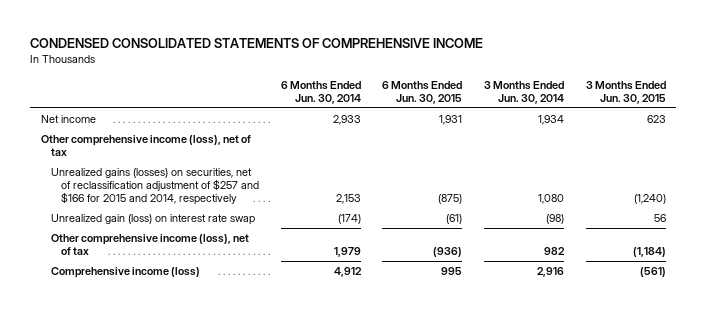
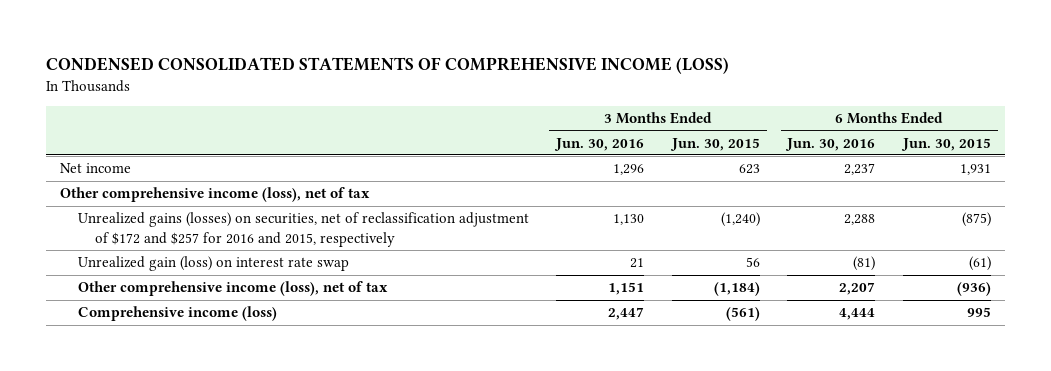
[30,37,484,48] CONDENSED CONSOLIDATED STATEMENTS OF COMPREHENSIVE INCOME -> [46,57,730,75] CONDENSED CONSOLIDATED STATEMENTS OF COMPREHENSIVE INCOME (LOSS)
[280,80,361,104] 6 Months Ended Jun. 30, 2014 -> none
[483,80,564,104] 3 Months Ended Jun. 30, 2014 -> none
none -> [554,137,645,151] Jun. 30, 2016
none -> [785,137,876,151] Jun. 30, 2016
[51,168,260,206] Unrealized gains (losses) on securities, net of reclassification adjustment of $257 and $166 for 2015 and 2014, respectively -> [77,212,529,247] Unrealized gains (losses) on securities, net of reclassification adjustment of $172 and $257 for 2016 and 2015, respectively

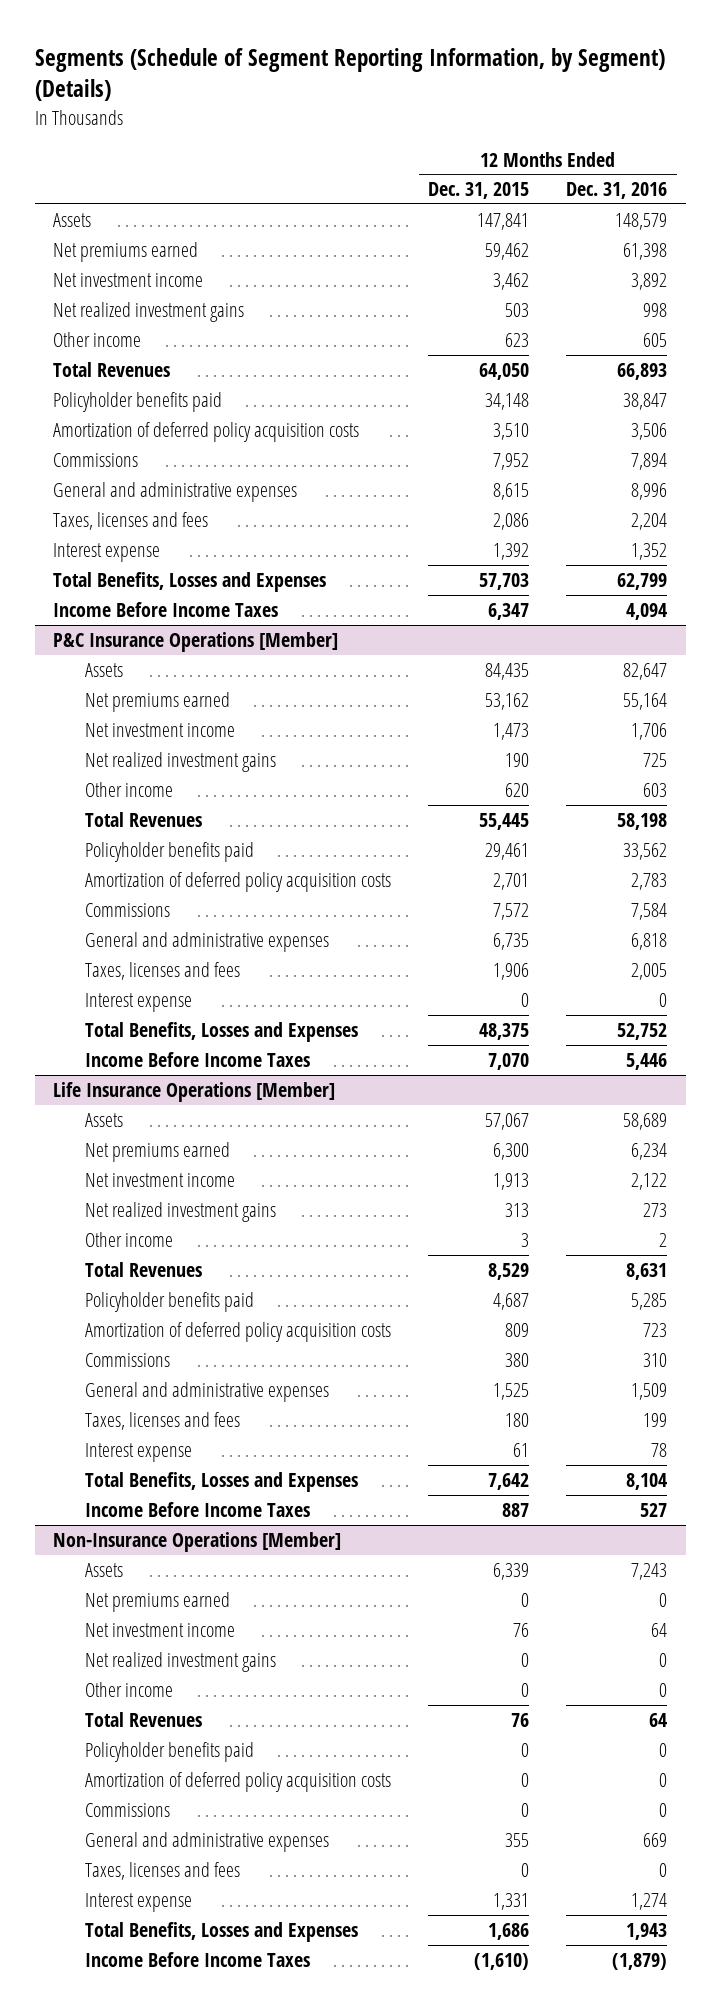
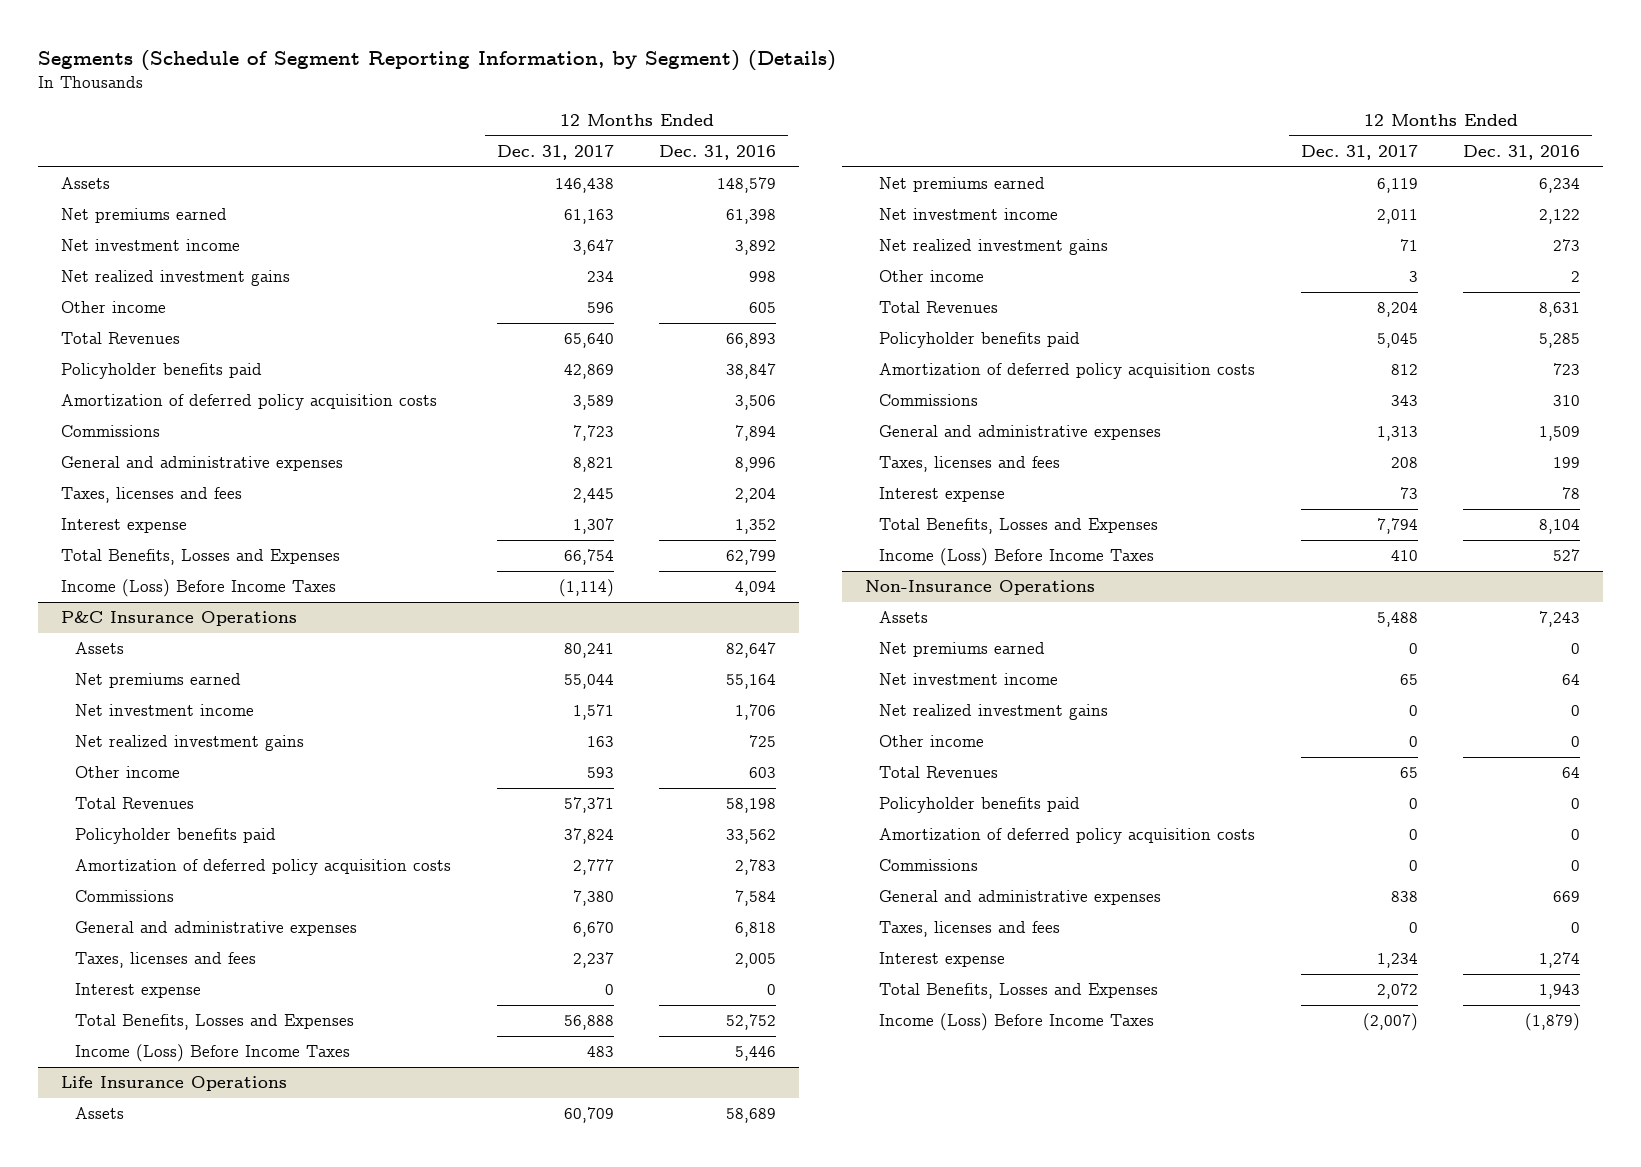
[428,182,530,200] Dec. 31, 2015 -> none
none -> [496,145,614,161] Dec. 31, 2017
[53,601,279,617] Income Before Income Taxes -> [60,579,336,598] Income (Loss) Before Income Taxes
[53,631,339,652] P&C Insurance Operations [Member] -> [60,611,297,627] P&C Insurance Operations
[84,1051,310,1067] Income Before Income Taxes -> [75,1044,351,1063] Income (Loss) Before Income Taxes
[53,1081,336,1102] Life Insurance Operations [Member] -> [60,1076,287,1092] Life Insurance Operations
[84,1501,310,1517] Income Before Income Taxes -> [879,548,1155,567] Income (Loss) Before Income Taxes
[53,1531,342,1552] Non-Insurance Operations [Member] -> [864,580,1095,596] Non-Insurance Operations
[84,1951,310,1967] Income Before Income Taxes -> [879,1013,1155,1032] Income (Loss) Before Income Taxes

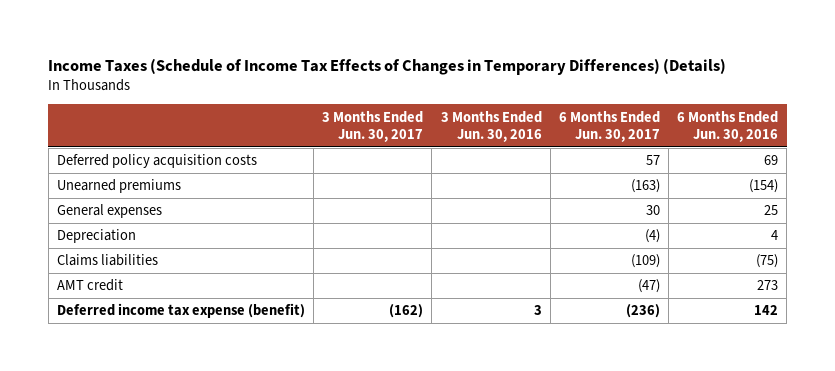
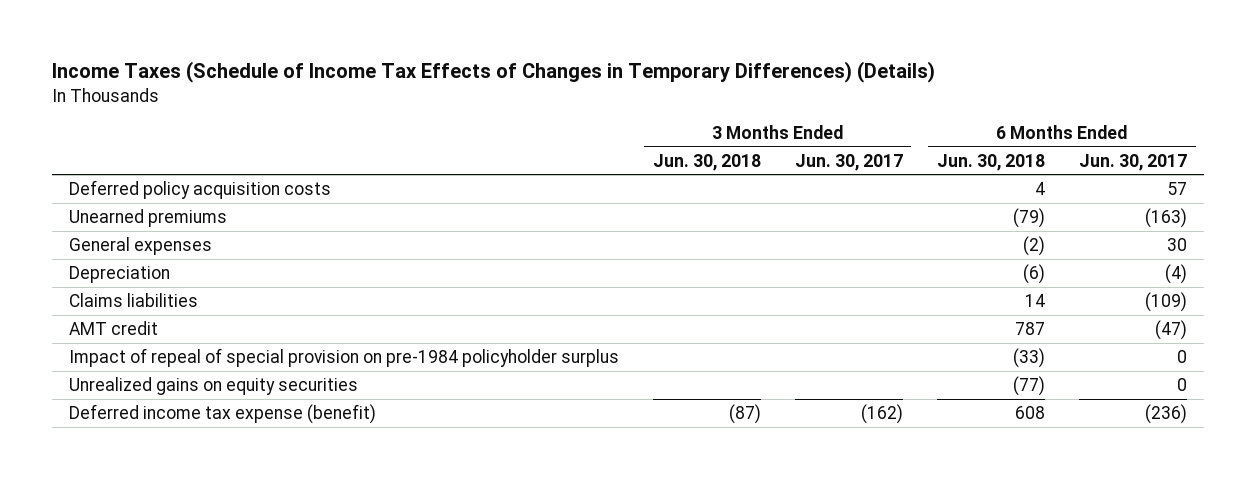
[440,110,542,142] 3 Months Ended Jun. 30, 2016 -> none
[677,110,779,142] 6 Months Ended Jun. 30, 2016 -> none
none -> [652,153,761,171] Jun. 30, 2018
none -> [936,153,1045,171] Jun. 30, 2018
none -> [68,347,619,367] Impact of repeal of special provision on pre-1984 policyholder surplus
none -> [68,376,358,395] Unrealized gains on equity securities

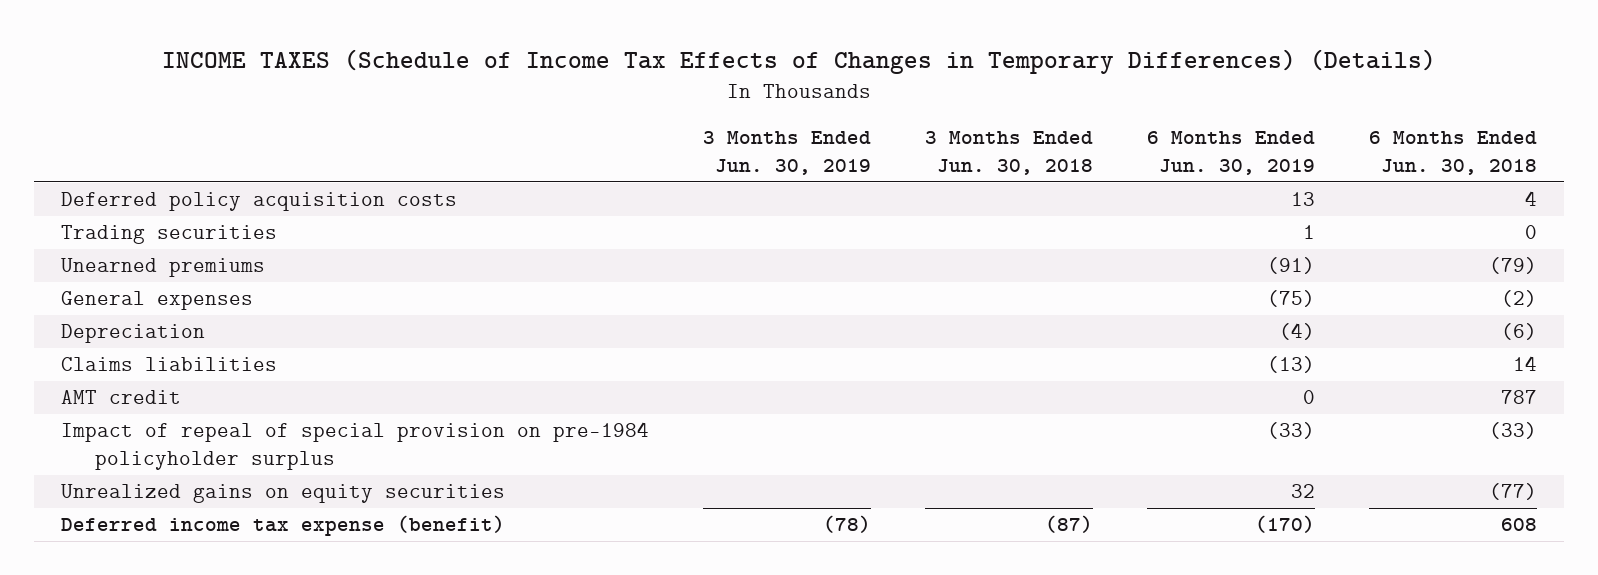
[51,61,935,84] Income Taxes (Schedule of Income Tax Effects of Changes in Temporary Differences) (Details) -> [161,49,1436,75] INCOME TAXES (Schedule of Income Tax Effects of Changes in Temporary Differences) (Details)
[794,153,903,171] Jun. 30, 2017 -> none
[1078,153,1187,171] Jun. 30, 2017 -> none
none -> [702,130,871,175] 3 Months Ended Jun. 30, 2019
none -> [1146,130,1315,175] 6 Months Ended Jun. 30, 2019
none -> [60,225,277,245] Trading securities

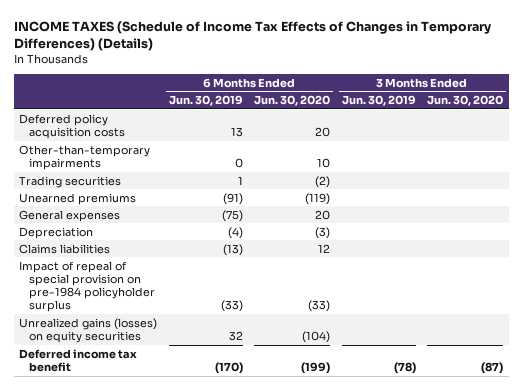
[924,130,1093,175] 3 Months Ended Jun. 30, 2018 -> none
[1368,130,1537,175] 6 Months Ended Jun. 30, 2018 -> none
none -> [254,95,331,107] Jun. 30, 2020
none -> [426,95,503,107] Jun. 30, 2020
none -> [19,144,151,170] Other-than-temporary impairments
[60,390,181,405] AMT credit -> none
[60,484,505,504] Unrealized gains on equity securities -> [19,317,158,343] Unrealized gains (losses) on equity securities
[60,515,505,537] Deferred income tax expense (benefit) -> [19,348,138,372] Deferred income tax benefit

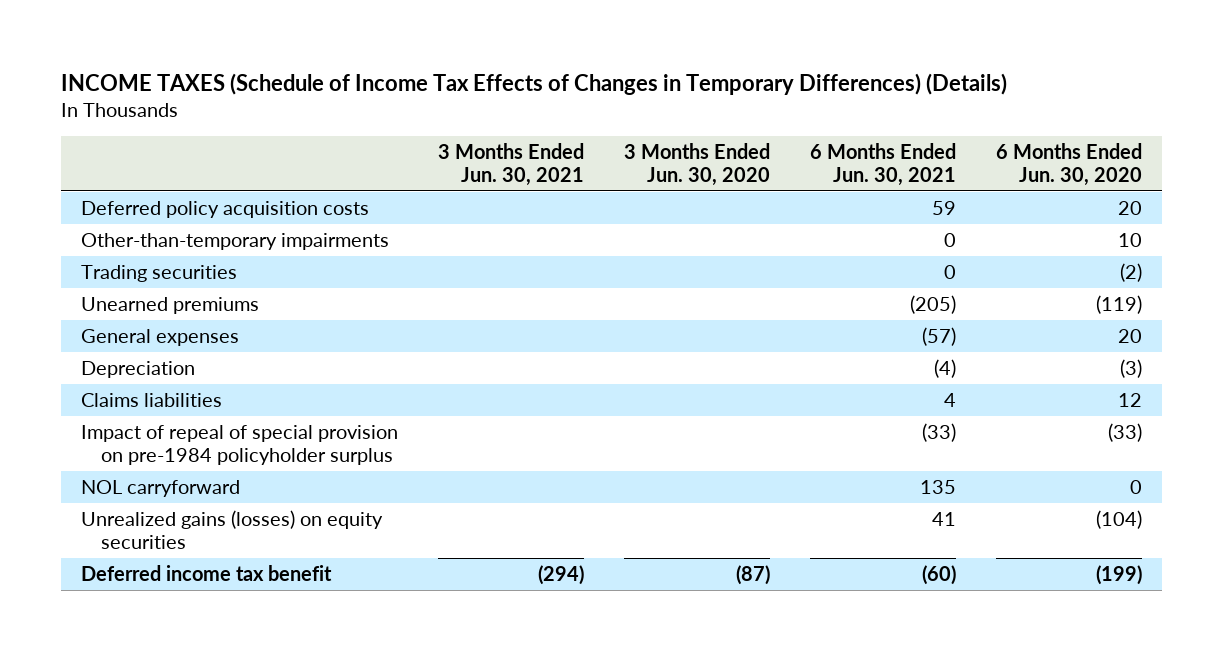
[168,95,243,107] Jun. 30, 2019 -> none
[341,95,416,107] Jun. 30, 2019 -> none
none -> [437,142,584,186] 3 Months Ended Jun. 30, 2021
none -> [810,142,957,186] 6 Months Ended Jun. 30, 2021
none -> [80,479,240,497] NOL carryforward

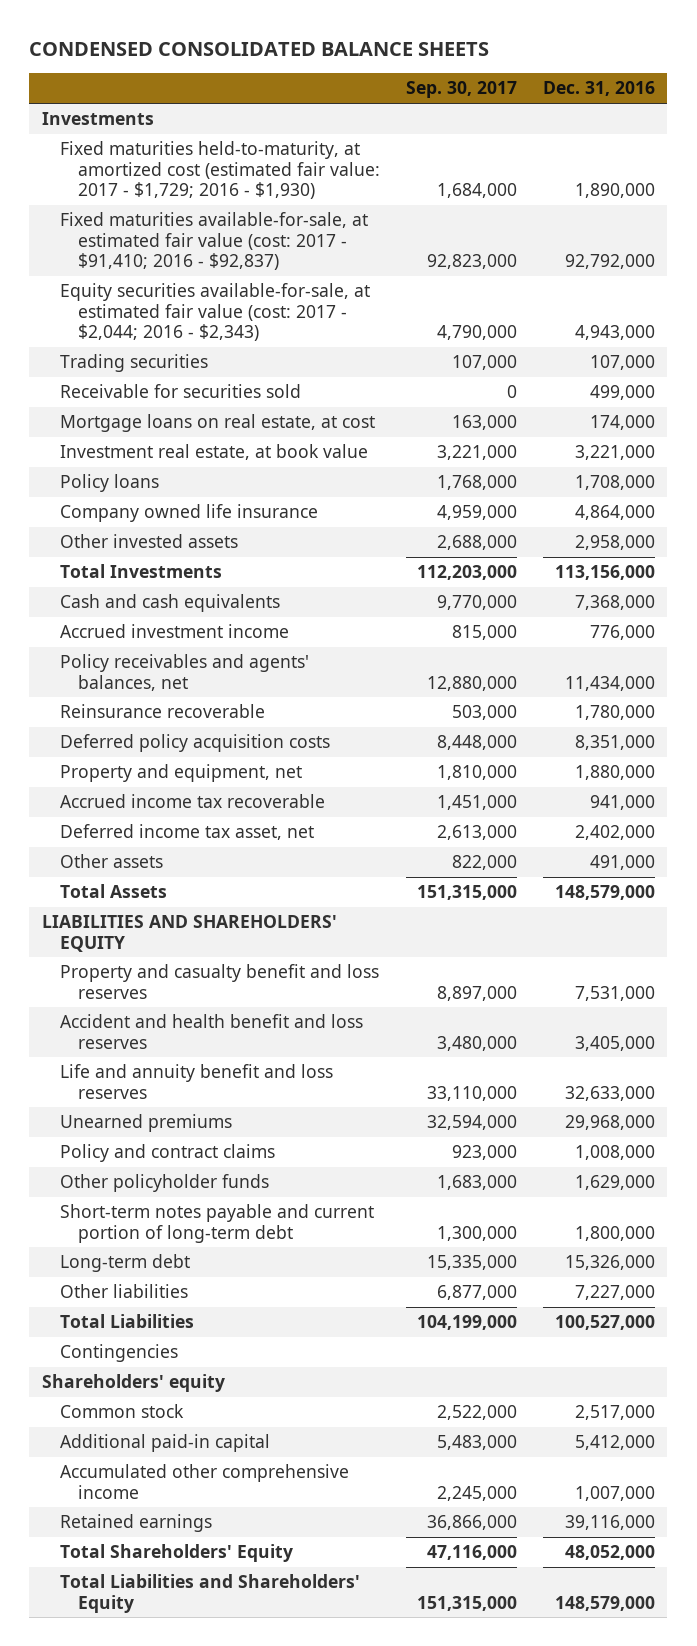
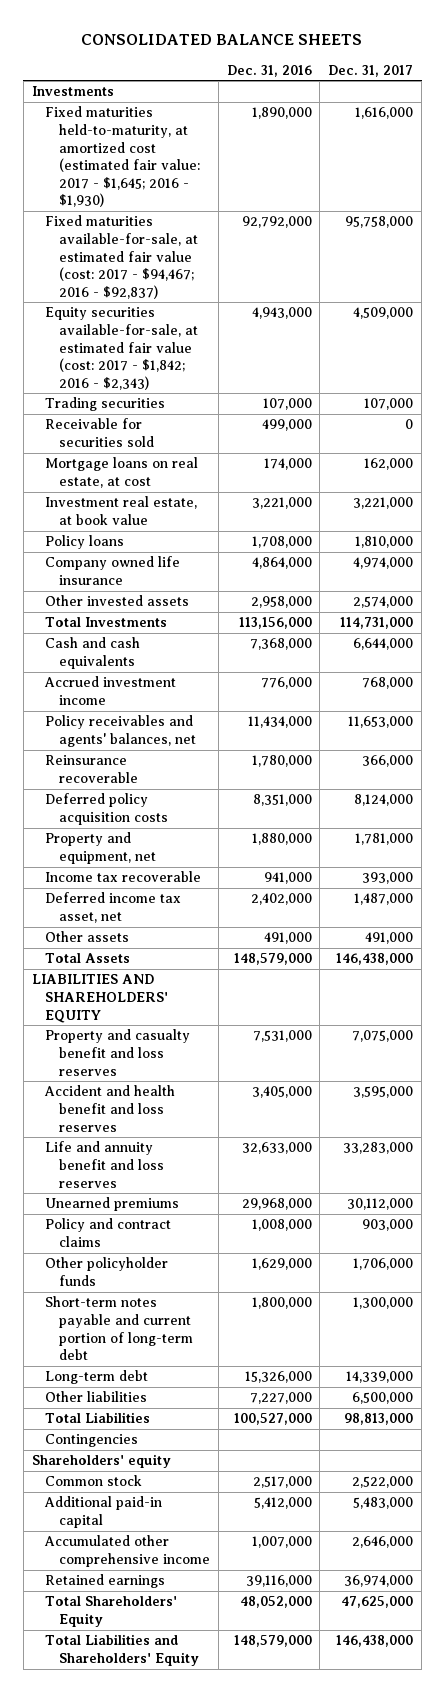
[29,42,490,57] CONDENSED CONSOLIDATED BALANCE SHEETS -> [81,34,363,46] CONSOLIDATED BALANCE SHEETS
[405,81,517,99] Sep. 30, 2017 -> none
none -> [328,64,414,77] Dec. 31, 2017
[60,141,380,200] Fixed maturities held-to-maturity, at amortized cost (estimated fair value: 2017 - $1,729; 2016 - $1,930) -> [45,106,201,208] Fixed maturities held-to-maturity, at amortized cost (estimated fair value: 2017 - $1,645; 2016 - $1,930)
[60,212,369,271] Fixed maturities available-for-sale, at estimated fair value (cost: 2017 - $91,410; 2016 - $92,837) -> [45,215,199,299] Fixed maturities available-for-sale, at estimated fair value (cost: 2017 - $94,467; 2016 - $92,837)
[60,283,371,342] Equity securities available-for-sale, at estimated fair value (cost: 2017 - $2,044; 2016 - $2,343) -> [45,307,199,390] Equity securities available-for-sale, at estimated fair value (cost: 2017 - $1,842; 2016 - $2,343)
[60,794,326,809] Accrued income tax recoverable -> [45,871,202,883] Income tax recoverable

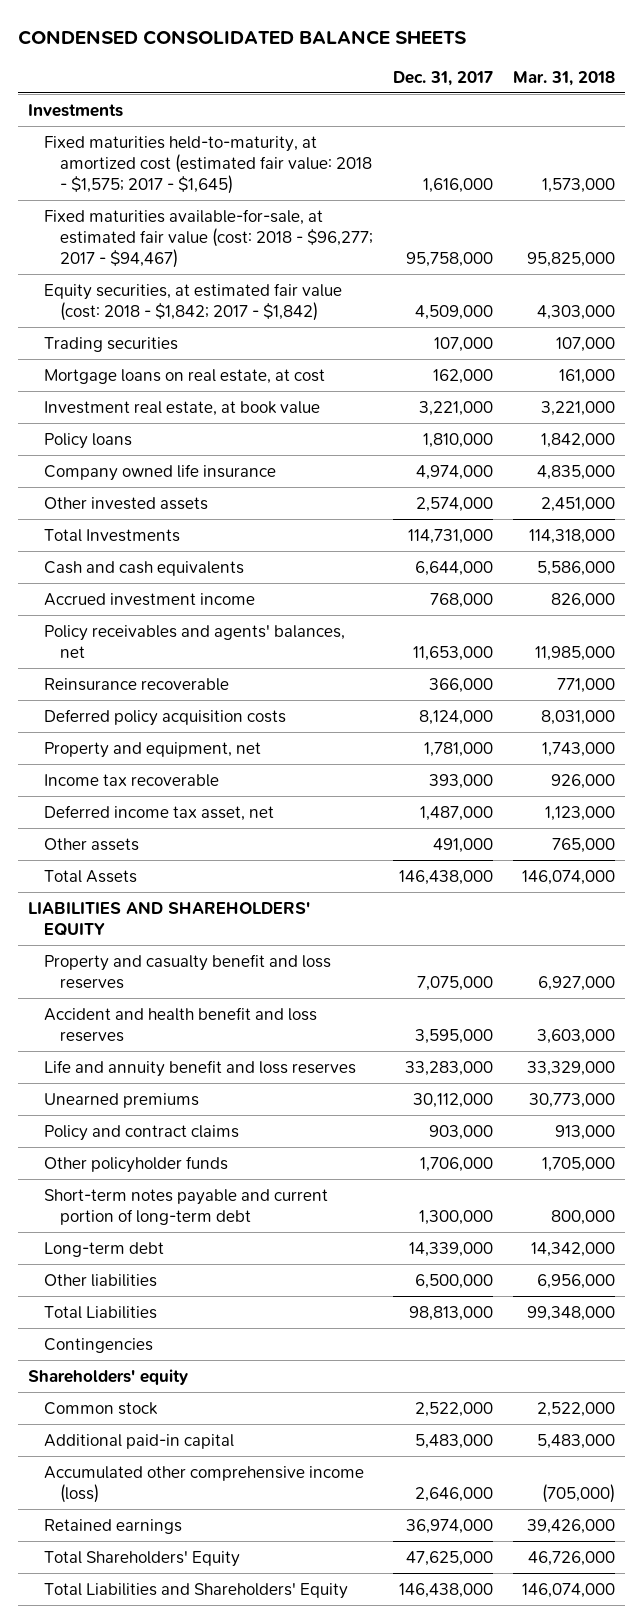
[81,34,363,46] CONSOLIDATED BALANCE SHEETS -> [17,30,466,46] CONDENSED CONSOLIDATED BALANCE SHEETS
[226,64,312,77] Dec. 31, 2016 -> none
none -> [513,70,616,86] Mar. 31, 2018
[45,106,201,208] Fixed maturities held-to-maturity, at amortized cost (estimated fair value: 2017 - $1,645; 2016 - $1,930) -> [44,135,373,195] Fixed maturities held-to-maturity, at amortized cost (estimated fair value: 2018 - $1,575; 2017 - $1,645)
[45,215,199,299] Fixed maturities available-for-sale, at estimated fair value (cost: 2017 - $94,467; 2016 - $92,837) -> [44,208,374,269] Fixed maturities available-for-sale, at estimated fair value (cost: 2018 - $96,277; 2017 - $94,467)
[45,307,199,390] Equity securities available-for-sale, at estimated fair value (cost: 2017 - $1,842; 2016 - $2,343) -> [44,282,343,321] Equity securities, at estimated fair value (cost: 2018 - $1,842; 2017 - $1,842)
[45,418,155,448] Receivable for securities sold -> none
[44,1535,211,1568] Accumulated other comprehensive income -> [44,1465,365,1503] Accumulated other comprehensive income (loss)

